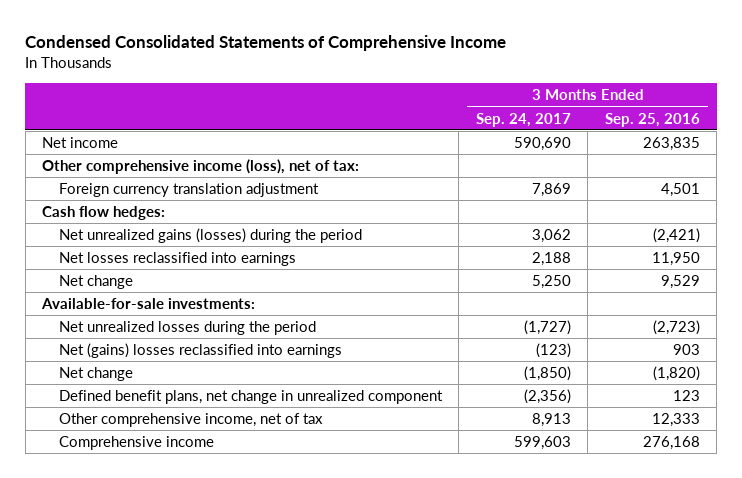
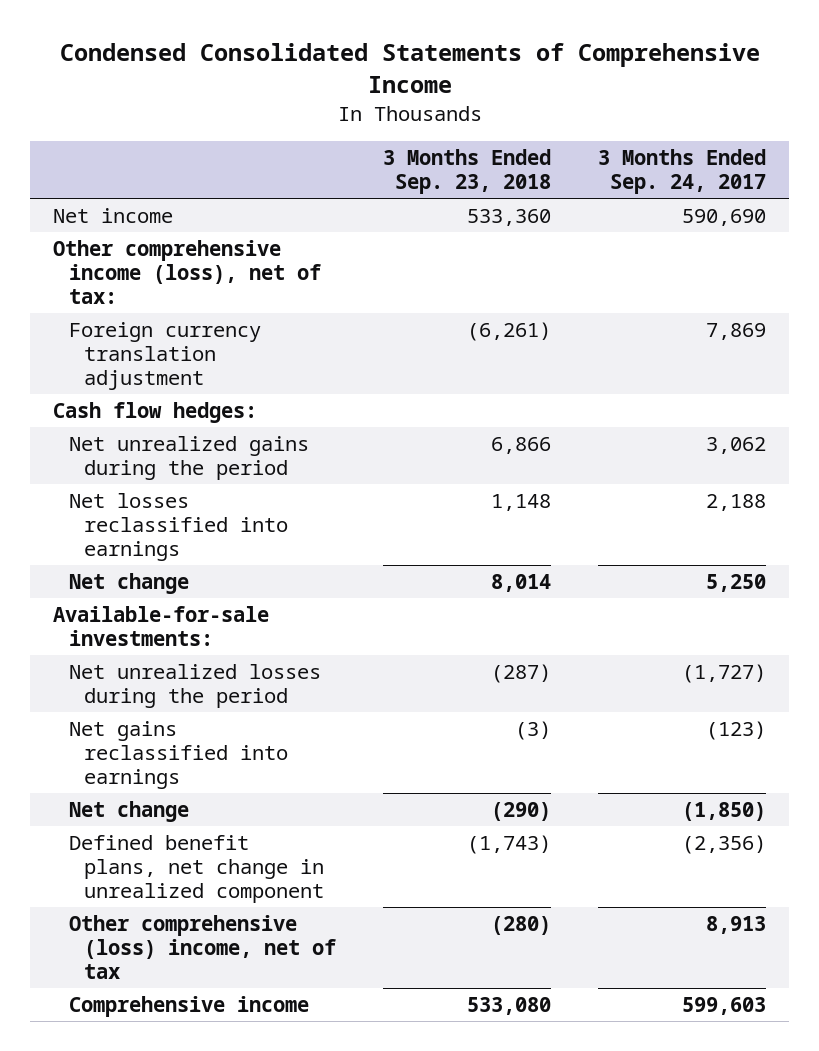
[604,112,700,127] Sep. 25, 2016 -> none
none -> [382,148,551,195] 3 Months Ended Sep. 23, 2018
[58,227,362,243] Net unrealized gains (losses) during the period -> [68,435,309,481] Net unrealized gains during the period
[58,342,342,358] Net (gains) losses reclassified into earnings -> [68,720,288,790] Net gains reclassified into earnings
[58,412,323,427] Other comprehensive income, net of tax -> [68,914,336,980] Other comprehensive (loss) income, net of tax

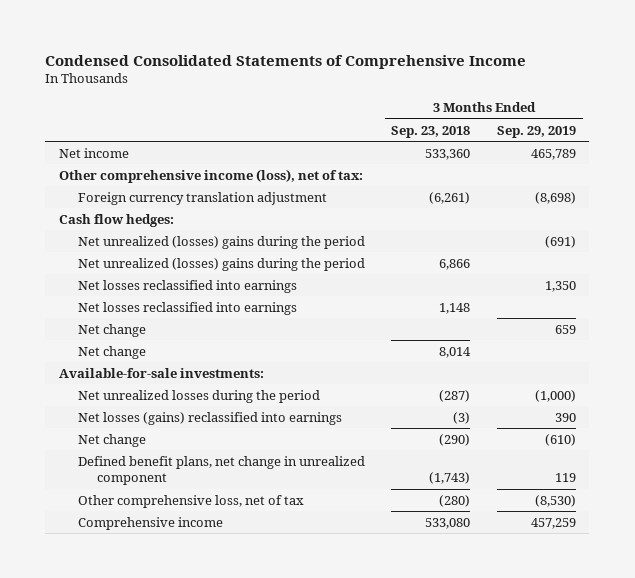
[597,148,766,195] 3 Months Ended Sep. 24, 2017 -> none
none -> [497,125,577,138] Sep. 29, 2019
none -> [77,235,365,249] Net unrealized (losses) gains during the period
[68,435,309,481] Net unrealized gains during the period -> [77,257,365,271] Net unrealized (losses) gains during the period
none -> [77,279,297,293] Net losses reclassified into earnings
none -> [77,323,146,337] Net change
[68,720,288,790] Net gains reclassified into earnings -> [77,411,342,425] Net losses (gains) reclassified into earnings
[68,914,336,980] Other comprehensive (loss) income, net of tax -> [77,494,304,508] Other comprehensive loss, net of tax

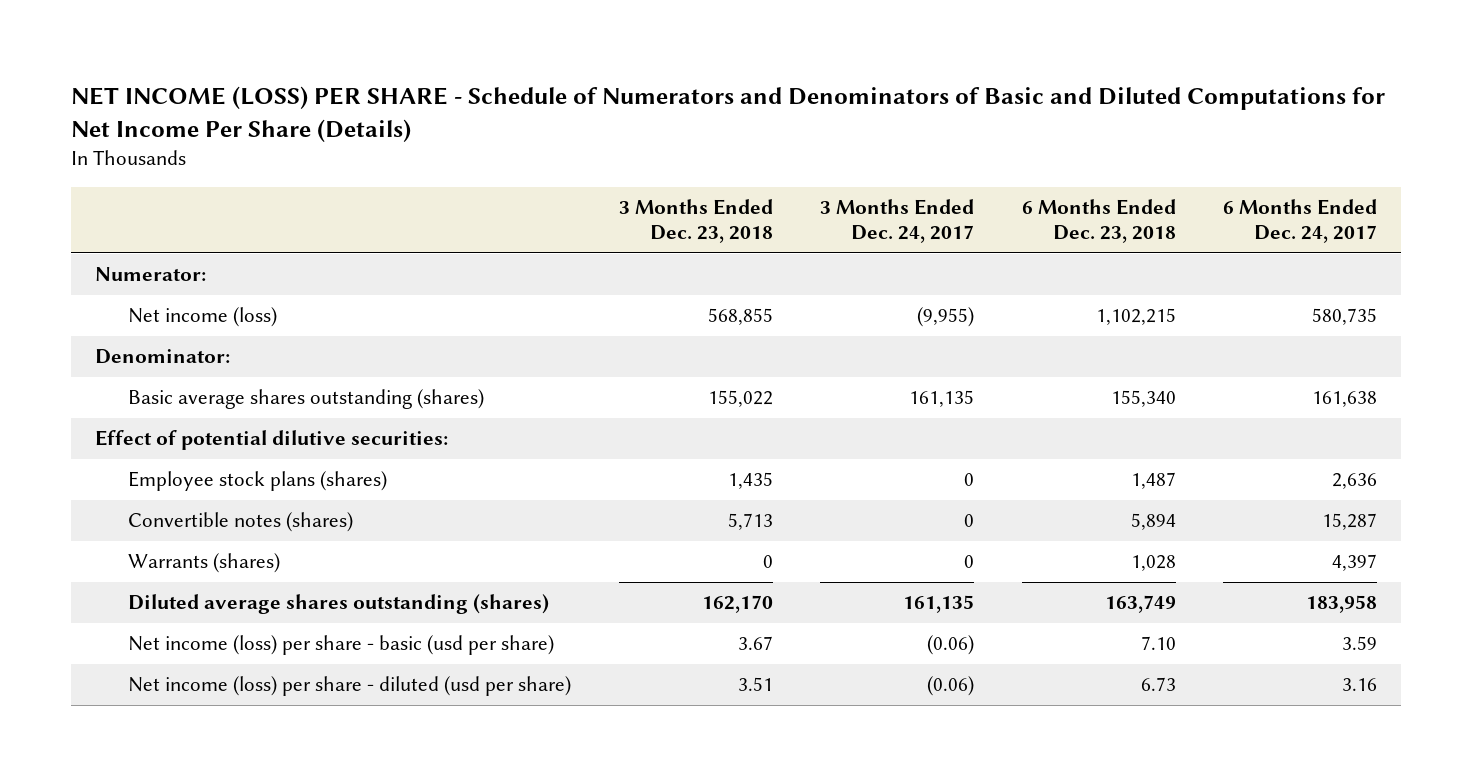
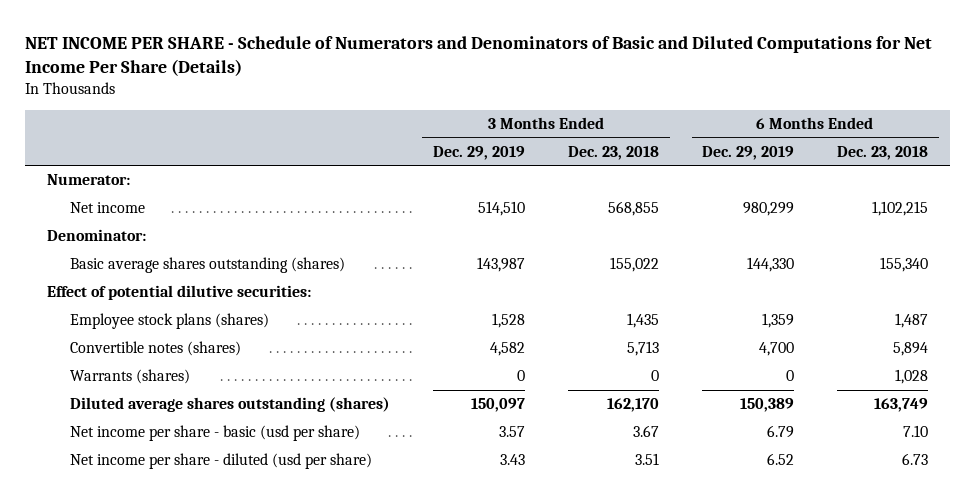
[71,85,1386,142] NET INCOME (LOSS) PER SHARE - Schedule of Numerators and Denominators of Basic and Diluted Computations for Net Income Per Share (Details) -> [25,36,933,77] NET INCOME PER SHARE - Schedule of Numerators and Denominators of Basic and Diluted Computations for Net Income Per Share (Details)
[820,199,975,243] 3 Months Ended Dec. 24, 2017 -> none
[1223,199,1378,243] 6 Months Ended Dec. 24, 2017 -> none
none -> [433,145,526,160] Dec. 29, 2019
none -> [702,145,795,160] Dec. 29, 2019
[127,307,277,328] Net income (loss) -> [70,202,146,214] Net income
[127,635,554,656] Net income (loss) per share - basic (usd per share) -> [70,425,361,442] Net income per share - basic (usd per share)
[127,676,571,697] Net income (loss) per share - diluted (usd per share) -> [70,453,373,470] Net income per share - diluted (usd per share)

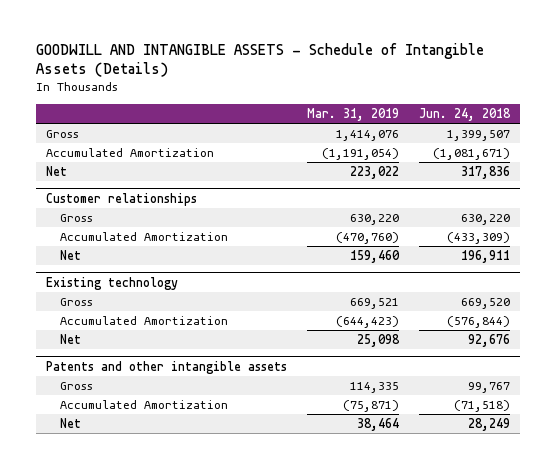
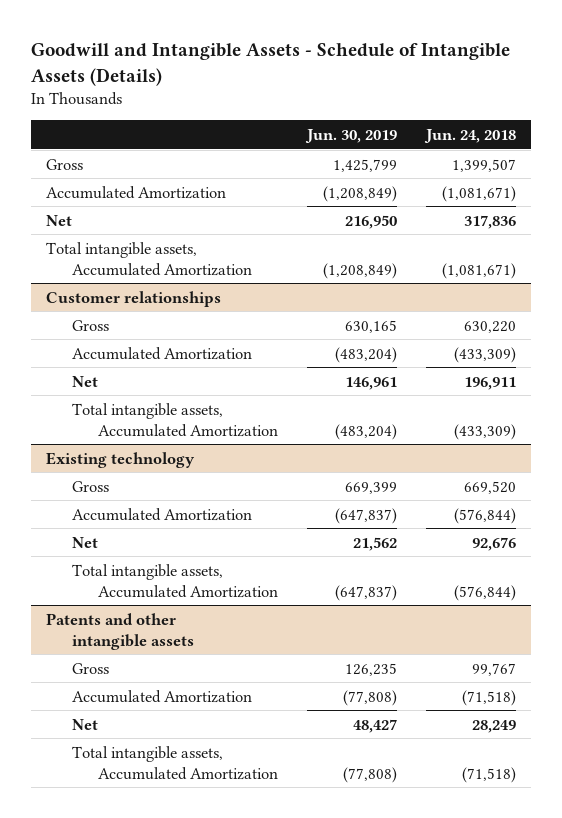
[35,43,484,78] GOODWILL AND INTANGIBLE ASSETS - Schedule of Intangible Assets (Details) -> [30,43,510,86] Goodwill and Intangible Assets - Schedule of Intangible Assets (Details)
[307,107,400,121] Mar. 31, 2019 -> none
none -> [305,128,398,143] Jun. 30, 2019
none -> [45,241,252,276] Total intangible assets, Accumulated Amortization
none -> [71,402,278,437] Total intangible assets, Accumulated Amortization
none -> [71,563,278,598] Total intangible assets, Accumulated Amortization
none -> [71,745,278,780] Total intangible assets, Accumulated Amortization

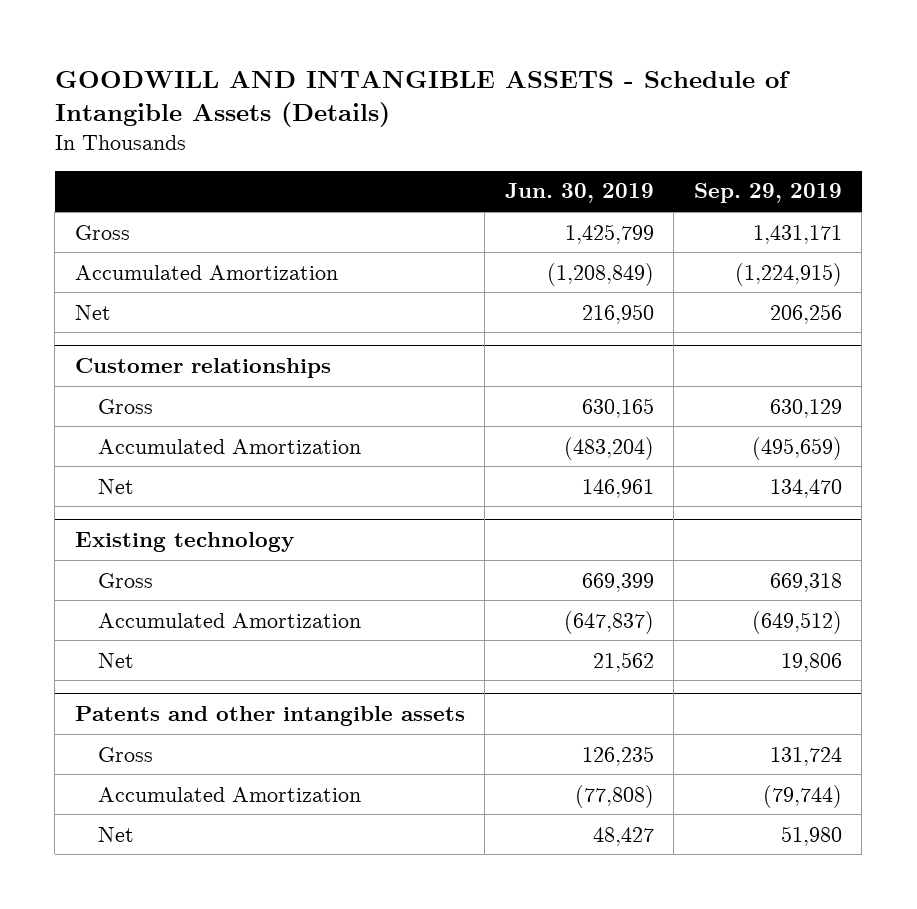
[30,43,510,86] Goodwill and Intangible Assets - Schedule of Intangible Assets (Details) -> [54,70,790,127] GOODWILL AND INTANGIBLE ASSETS - Schedule of Intangible Assets (Details)
[424,128,517,143] Jun. 24, 2018 -> none
none -> [693,183,842,204] Sep. 29, 2019
[45,241,252,276] Total intangible assets, Accumulated Amortization -> none
[71,402,278,437] Total intangible assets, Accumulated Amortization -> none
[71,563,278,598] Total intangible assets, Accumulated Amortization -> none
[71,745,278,780] Total intangible assets, Accumulated Amortization -> none

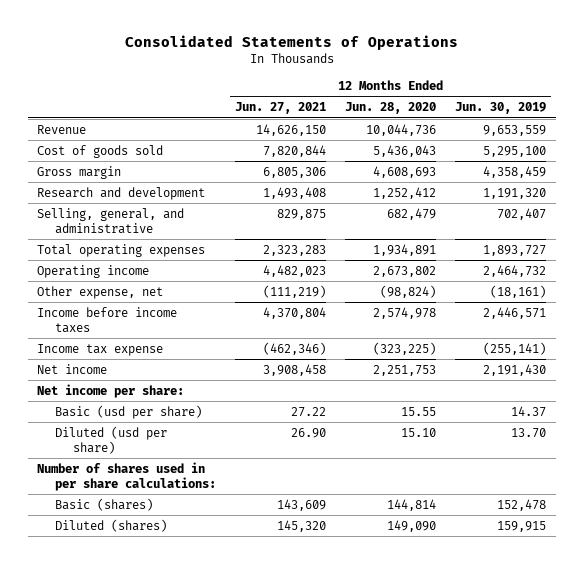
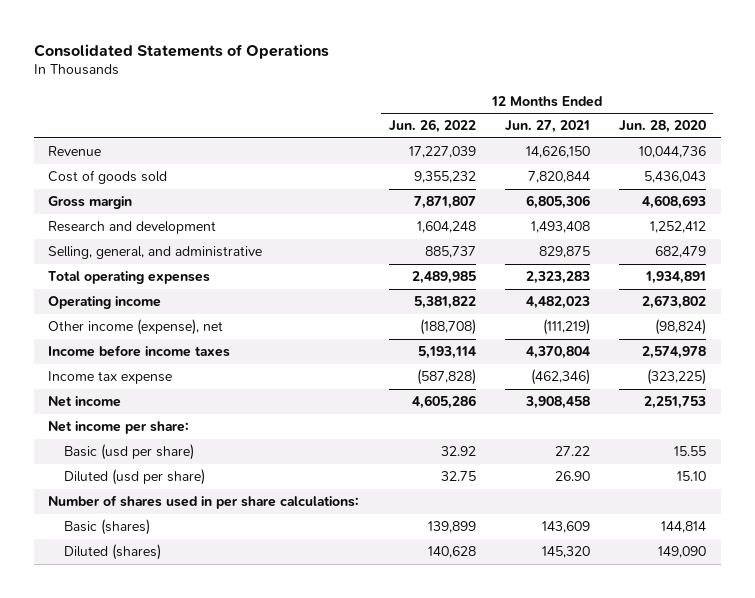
[455,102,547,115] Jun. 30, 2019 -> none
none -> [388,119,476,134] Jun. 26, 2022
[37,285,164,299] Other expense, net -> [48,319,224,336] Other income (expense), net

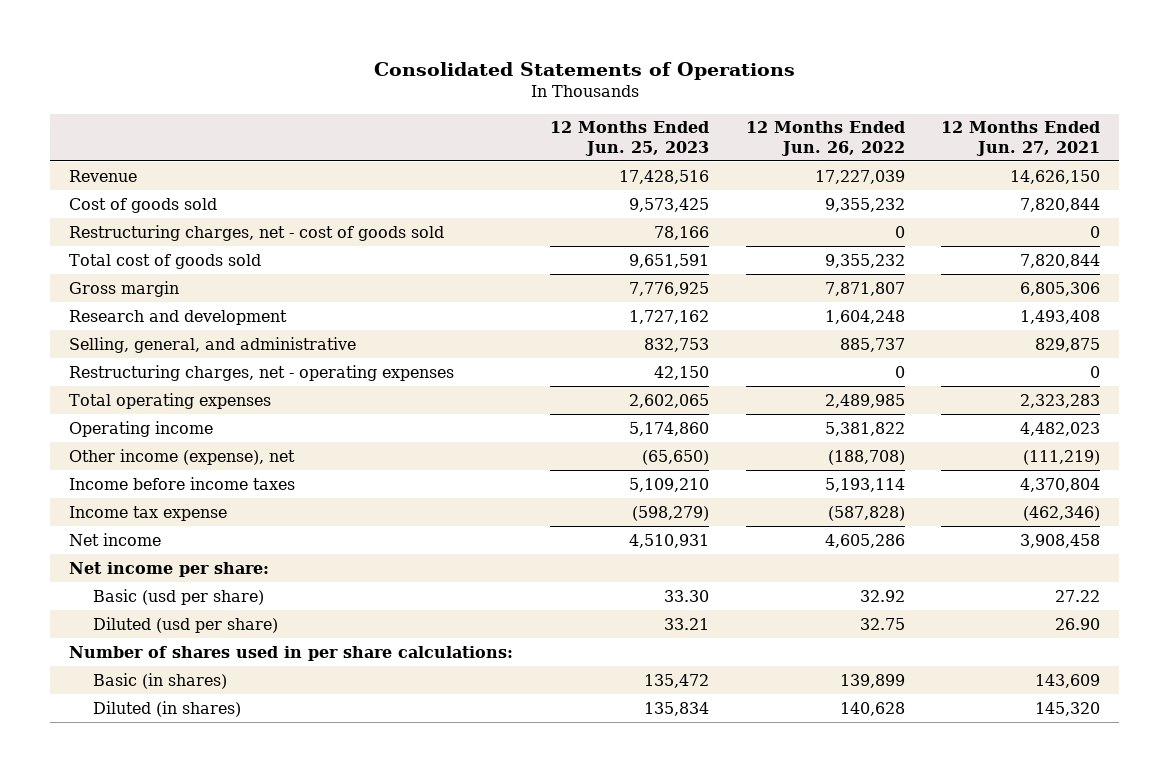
[619,120,707,134] Jun. 28, 2020 -> none
none -> [549,121,709,156] 12 Months Ended Jun. 25, 2023
none -> [68,224,444,241] Restructuring charges, net - cost of goods sold
none -> [68,253,261,269] Total cost of goods sold
none -> [68,364,454,381] Restructuring charges, net - operating expenses
[63,519,150,536] Basic (shares) -> [93,672,228,689] Basic (in shares)
[63,544,161,561] Diluted (shares) -> [93,700,242,717] Diluted (in shares)

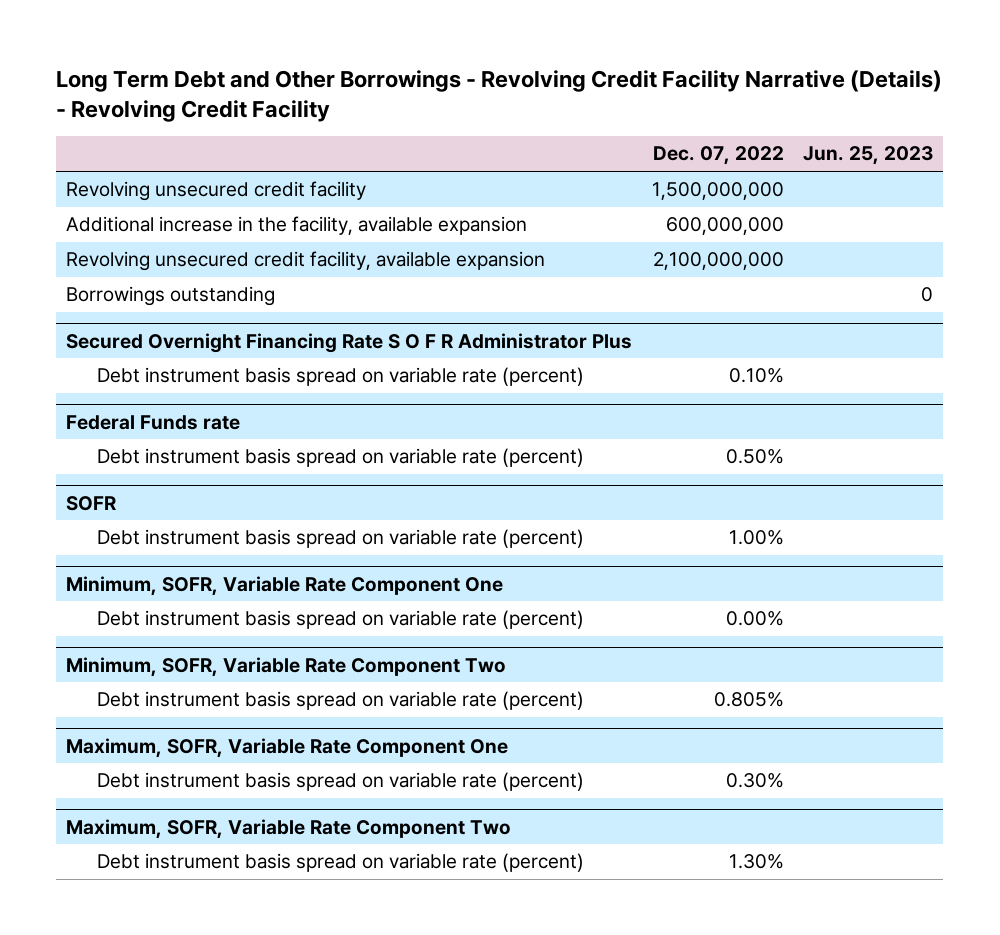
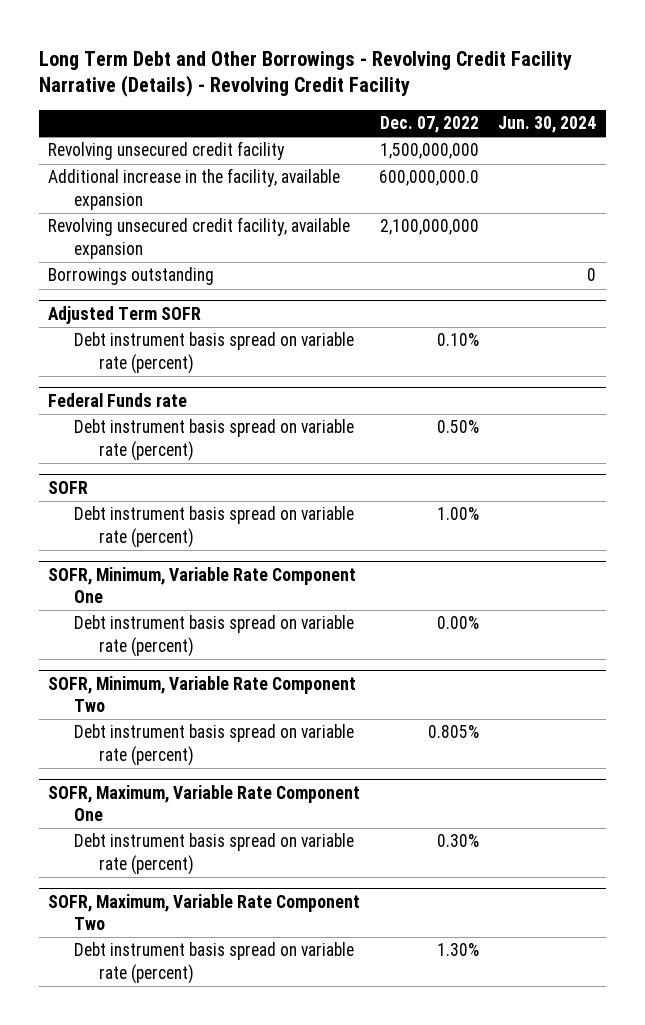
[803,146,934,166] Jun. 25, 2023 -> none
none -> [498,116,597,134] Jun. 30, 2024
[665,217,784,236] 600,000,000 -> [379,170,480,187] 600,000,000.0
[66,332,633,353] Secured Overnight Financing Rate S O F R Administrator Plus -> [48,305,202,324] Adjusted Term SOFR
[66,575,504,596] Minimum, SOFR, Variable Rate Component One -> [48,566,357,603] SOFR, Minimum, Variable Rate Component One
[66,656,507,677] Minimum, SOFR, Variable Rate Component Two -> [48,675,357,712] SOFR, Minimum, Variable Rate Component Two
[66,737,509,758] Maximum, SOFR, Variable Rate Component One -> [48,784,361,821] SOFR, Maximum, Variable Rate Component One
[66,818,512,839] Maximum, SOFR, Variable Rate Component Two -> [48,893,361,930] SOFR, Maximum, Variable Rate Component Two

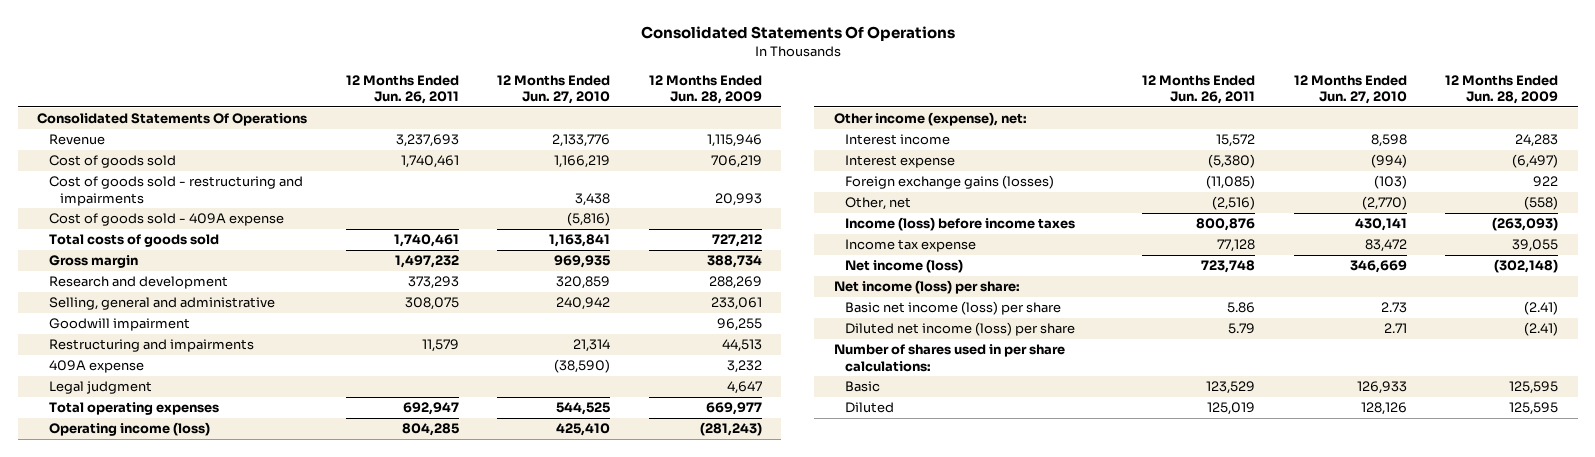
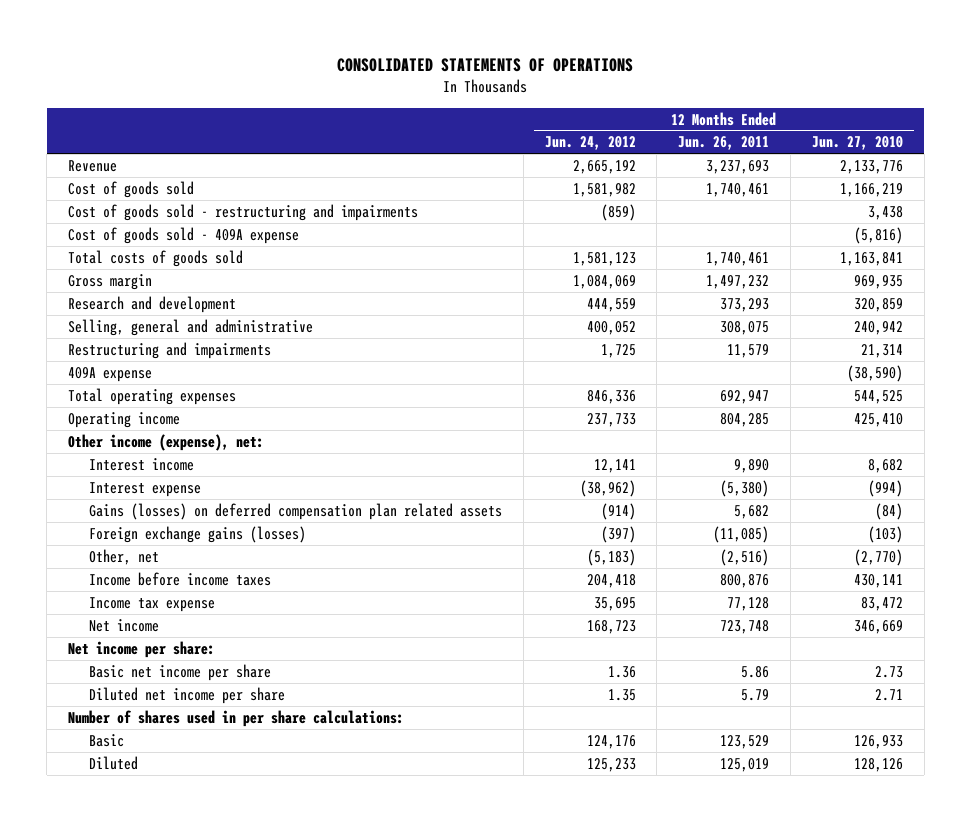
[640,26,955,42] Consolidated Statements Of Operations -> [337,58,634,73] CONSOLIDATED STATEMENTS OF OPERATIONS
[648,74,762,105] 12 Months Ended Jun. 28, 2009 -> none
none -> [544,136,636,151] Jun. 24, 2012
[37,113,308,127] Consolidated Statements Of Operations -> none
[48,318,190,332] Goodwill impairment -> none
[48,381,152,395] Legal judgment -> none
[48,422,210,437] Operating income (loss) -> [67,411,180,428] Operating income
[1216,134,1256,148] 15,572 -> [734,458,770,473] 9,890
[1370,134,1407,148] 8,598 -> [867,458,903,473] 8,682
none -> [88,502,502,520] Gains (losses) on deferred compensation plan related assets
[845,217,1076,232] Income (loss) before income taxes -> [88,571,271,586] Income before income taxes
[845,259,964,274] Net income (loss) -> [88,618,159,632] Net income
[833,280,1020,295] Net income (loss) per share: -> [67,640,215,658] Net income per share:
[845,301,1062,316] Basic net income (loss) per share -> [88,663,271,681] Basic net income per share
[845,322,1076,337] Diluted net income (loss) per share -> [88,686,285,704] Diluted net income per share

